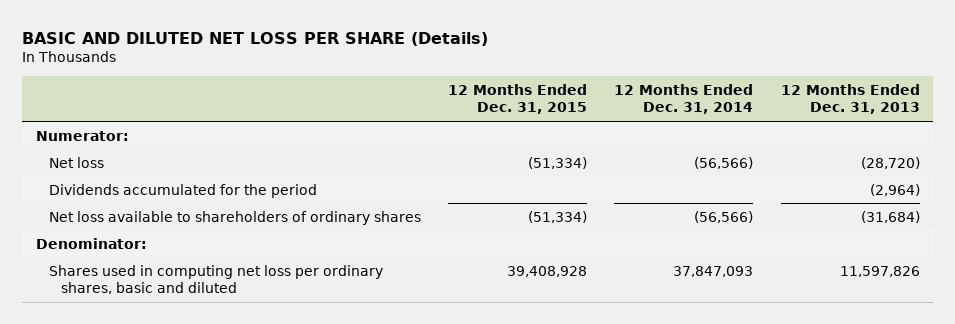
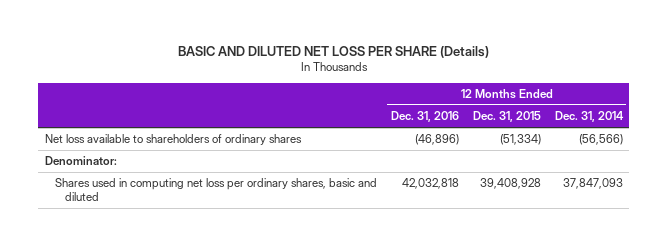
[780,83,920,115] 12 Months Ended Dec. 31, 2013 -> none
none -> [390,111,459,123] Dec. 31, 2016
[35,130,129,141] Numerator: -> none
[48,156,104,168] Net loss -> none
[48,183,317,198] Dividends accumulated for the period -> none

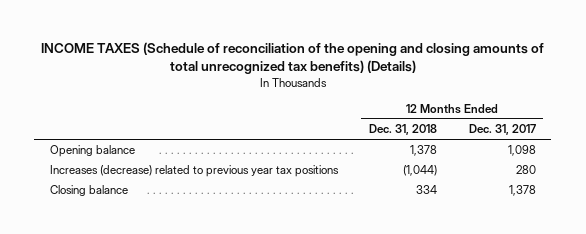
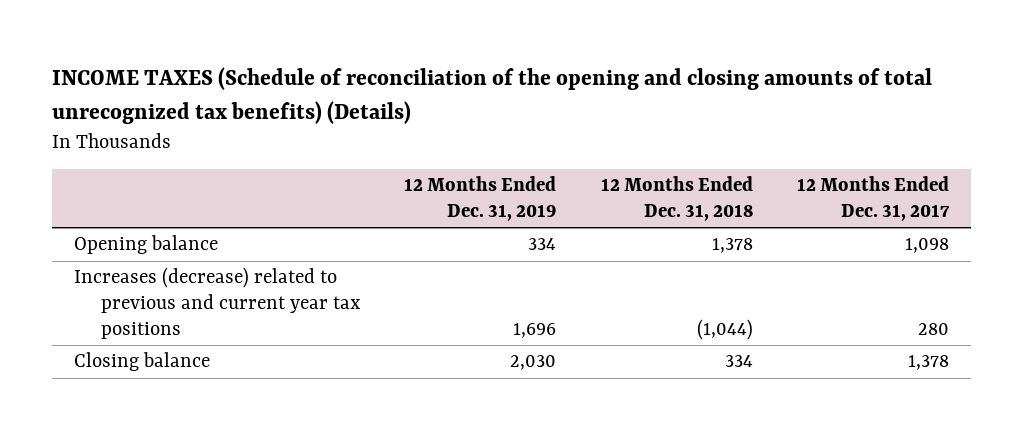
none -> [404,176,557,222] 12 Months Ended Dec. 31, 2019
[50,165,340,178] Increases (decrease) related to previous year tax positions -> [74,267,360,340] Increases (decrease) related to previous and current year tax positions

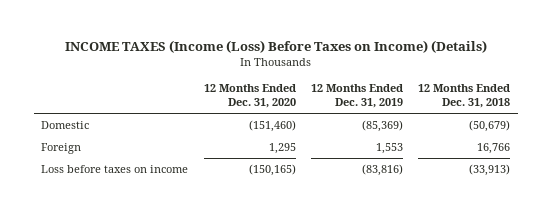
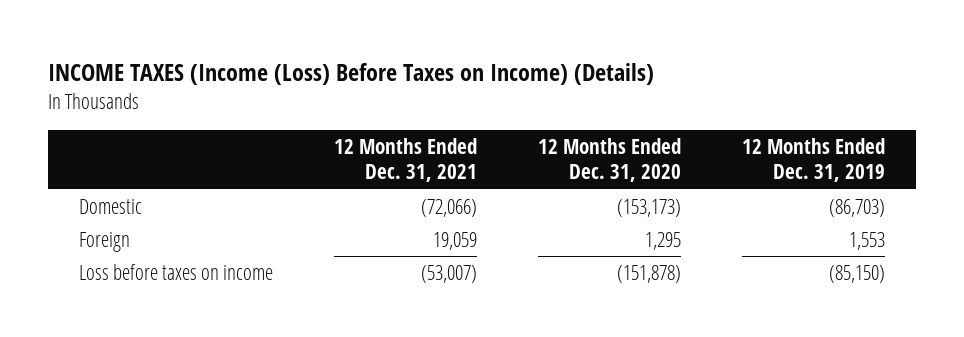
[418,84,511,109] 12 Months Ended Dec. 31, 2018 -> none
none -> [333,137,477,183] 12 Months Ended Dec. 31, 2021
[248,119,296,132] (151,460) -> [617,199,682,218] (153,173)
[361,119,403,132] (85,369) -> [829,199,886,218] (86,703)
[248,163,296,176] (150,165) -> [617,265,682,284] (151,878)
[361,163,403,176] (83,816) -> [829,265,886,284] (85,150)

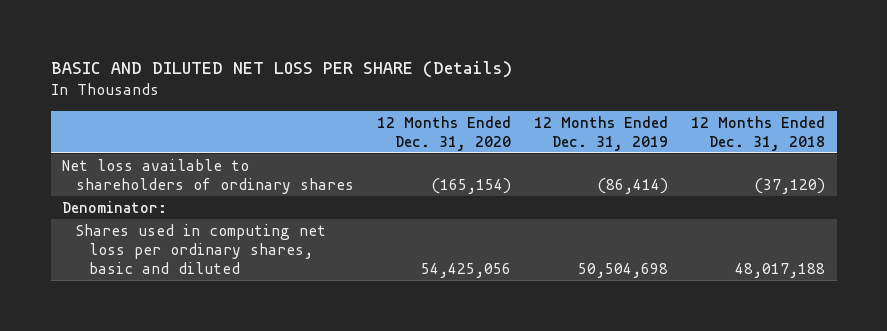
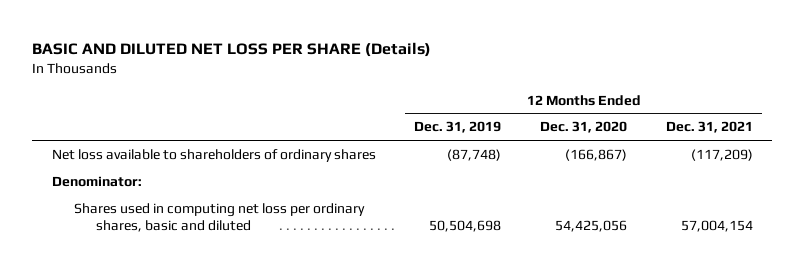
[691,115,826,151] 12 Months Ended Dec. 31, 2018 -> none
none -> [665,121,753,134] Dec. 31, 2021
[430,177,511,194] (165,154) -> [565,148,628,161] (166,867)
[596,177,668,194] (86,414) -> [447,148,502,161] (87,748)

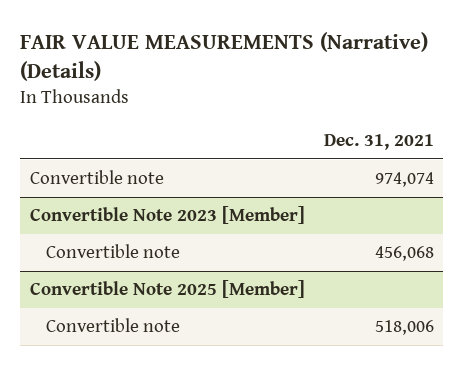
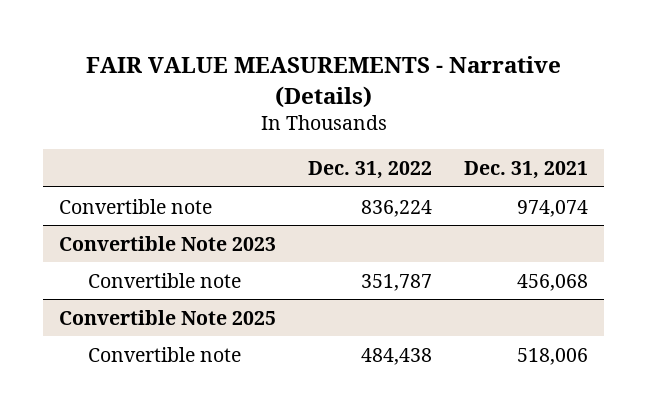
[20,32,429,81] FAIR VALUE MEASUREMENTS (Narrative) (Details) -> [85,56,561,108] FAIR VALUE MEASUREMENTS - Narrative (Details)
none -> [308,160,433,179] Dec. 31, 2022
[29,206,305,225] Convertible Note 2023 [Member] -> [59,235,277,251] Convertible Note 2023
[29,280,305,299] Convertible Note 2025 [Member] -> [59,309,277,325] Convertible Note 2025

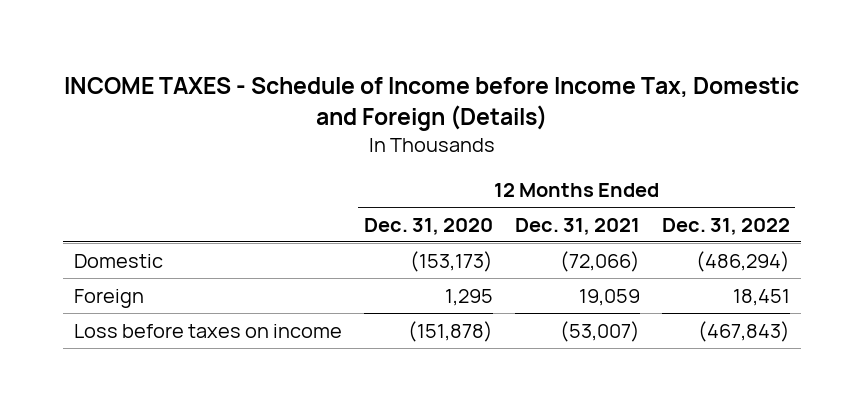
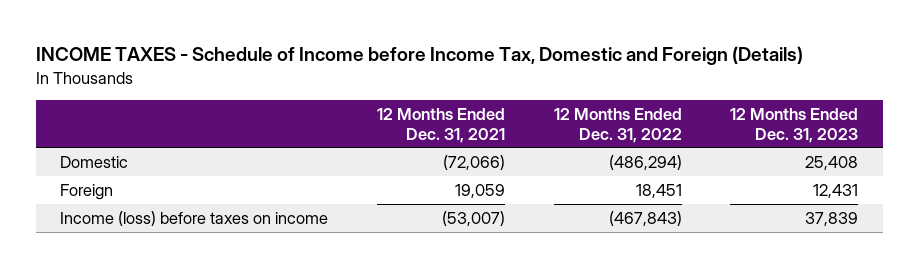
[363,217,493,235] Dec. 31, 2020 -> none
none -> [730,107,859,143] 12 Months Ended Dec. 31, 2023
[73,323,342,338] Loss before taxes on income -> [60,210,329,226] Income (loss) before taxes on income

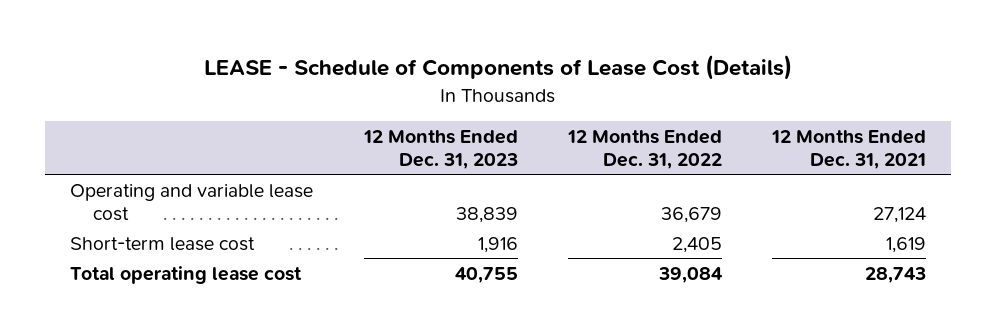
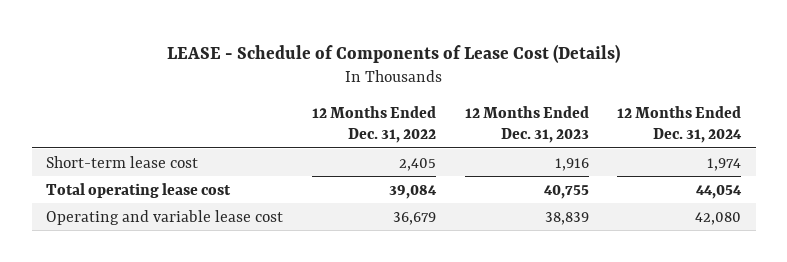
[770,129,926,169] 12 Months Ended Dec. 31, 2021 -> none
none -> [617,106,743,143] 12 Months Ended Dec. 31, 2024
[70,183,314,221] Operating and variable lease cost -> [46,209,284,225] Operating and variable lease cost

